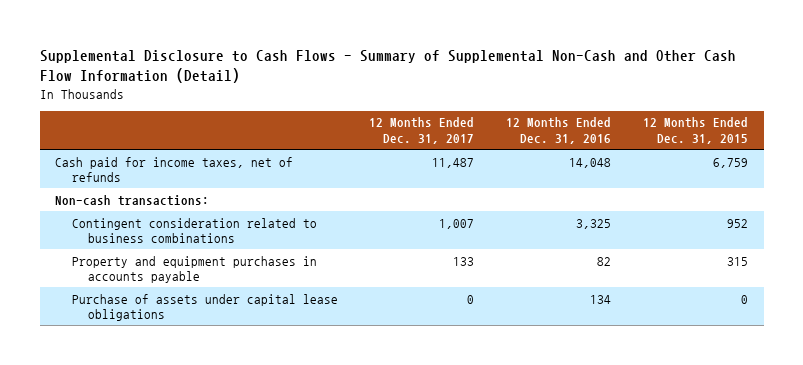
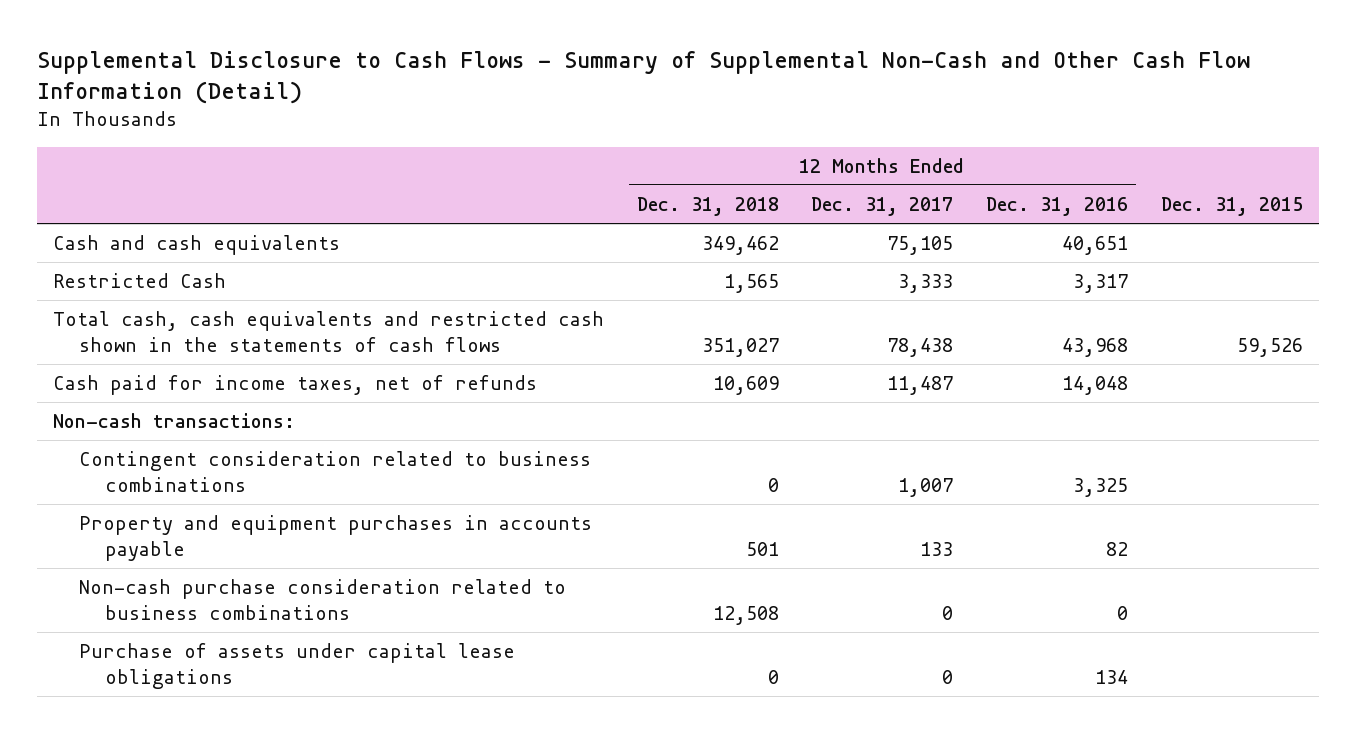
[642,117,748,144] 12 Months Ended Dec. 31, 2015 -> none
none -> [636,197,779,217] Dec. 31, 2018
none -> [1160,197,1303,217] Dec. 31, 2015
none -> [53,235,341,256] Cash and cash equivalents
none -> [53,273,227,289] Restricted Cash
none -> [53,311,605,352] Total cash, cash equivalents and restricted cash shown in the statements of cash flows
none -> [79,579,567,620] Non-cash purchase consideration related to business combinations

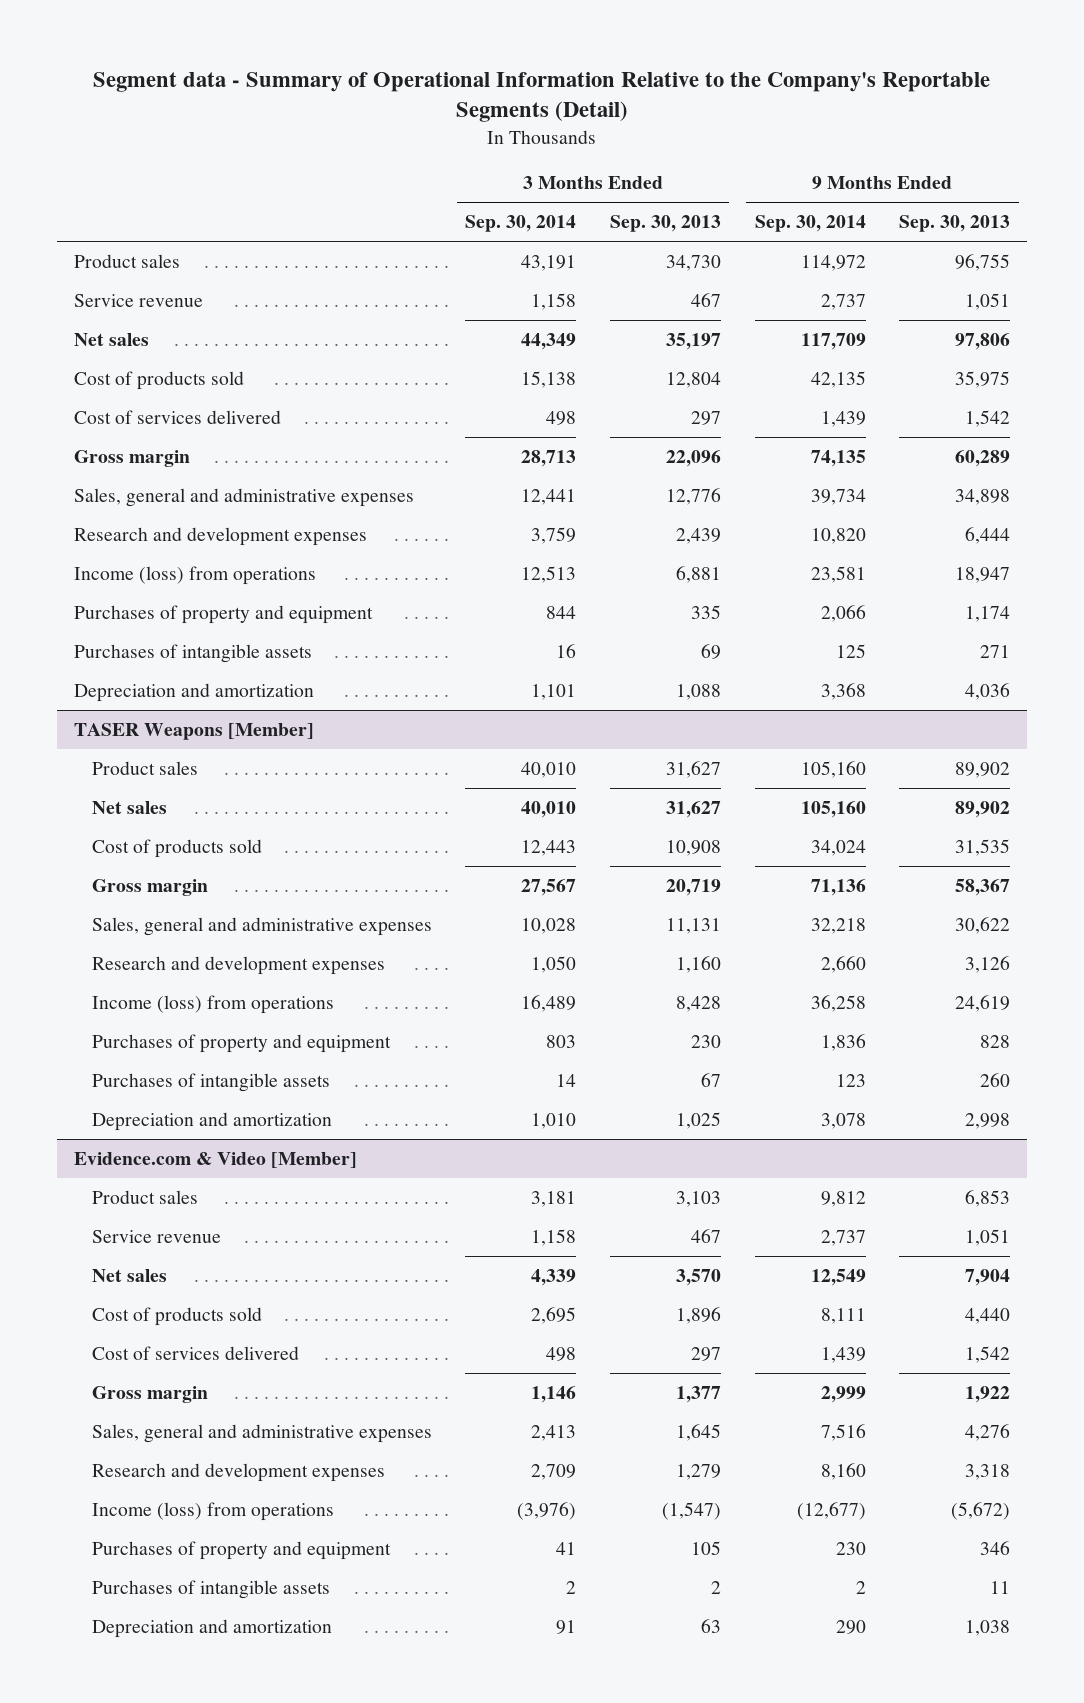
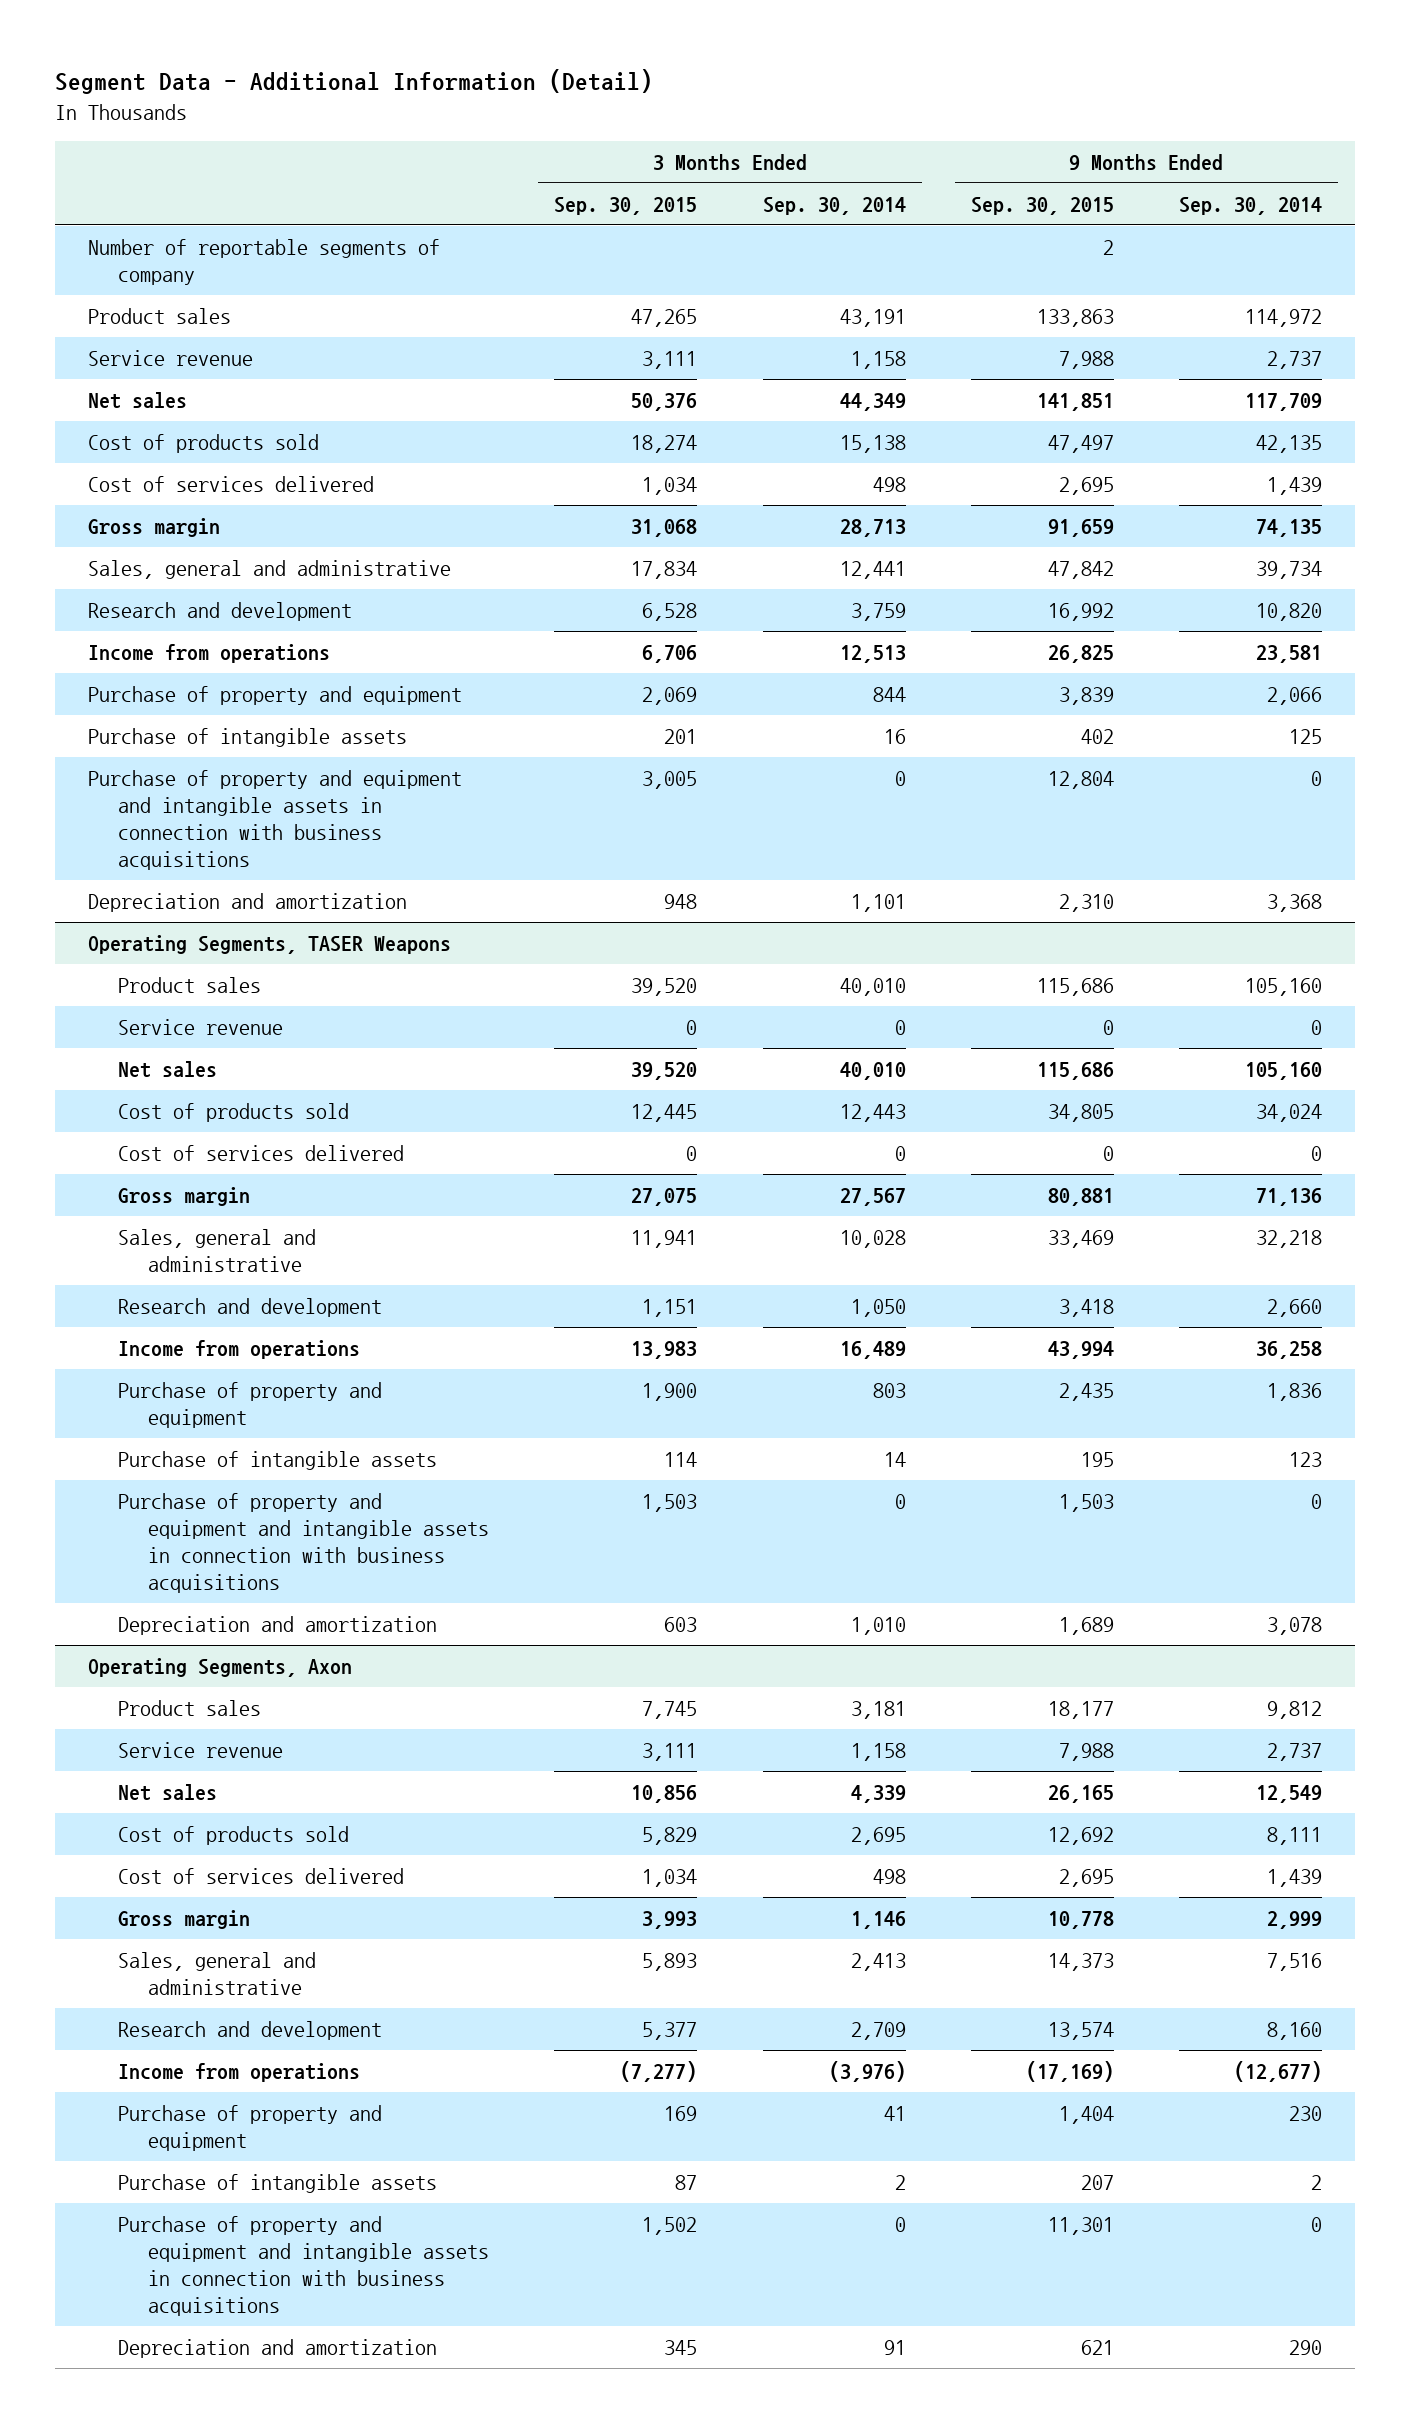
[92,72,990,123] Segment data - Summary of Operational Information Relative to the Company's Reportable Segments (Detail) -> [55,69,654,95] Segment Data - Additional Information (Detail)
[610,215,722,233] Sep. 30, 2013 -> none
[899,215,1011,233] Sep. 30, 2013 -> none
none -> [554,196,698,215] Sep. 30, 2015
none -> [970,196,1114,215] Sep. 30, 2015
none -> [87,239,440,286] Number of reportable segments of company
[73,487,414,507] Sales, general and administrative expenses -> [87,560,451,580] Sales, general and administrative
[73,526,367,546] Research and development expenses -> [87,602,352,622] Research and development
[73,565,316,585] Income (loss) from operations -> [87,644,330,664] Income from operations
[73,604,373,624] Purchases of property and equipment -> [87,686,462,706] Purchase of property and equipment
[73,643,312,663] Purchases of intangible assets -> [87,728,407,748] Purchase of intangible assets
none -> [87,770,462,871] Purchase of property and equipment and intangible assets in connection with business acquisitions
[73,722,314,740] TASER Weapons [Member] -> none
none -> [87,935,451,955] Operating Segments, TASER Weapons
none -> [117,1019,283,1036] Service revenue
none -> [117,1145,404,1162] Cost of services delivered
[91,916,432,936] Sales, general and administrative expenses -> [117,1229,316,1273] Sales, general and administrative
[91,955,385,975] Research and development expenses -> [117,1298,382,1318] Research and development
[91,994,334,1014] Income (loss) from operations -> [117,1340,360,1360] Income from operations
[91,1033,391,1053] Purchases of property and equipment -> [117,1382,382,1429] Purchase of property and equipment
[91,1072,330,1092] Purchases of intangible assets -> [117,1451,437,1471] Purchase of intangible assets
none -> [117,1493,489,1594] Purchase of property and equipment and intangible assets in connection with business acquisitions
[73,1151,357,1168] Evidence.com & Video [Member] -> none
none -> [87,1658,352,1678] Operating Segments, Axon
[91,1423,432,1443] Sales, general and administrative expenses -> [117,1952,316,1996] Sales, general and administrative
[91,1462,385,1482] Research and development expenses -> [117,2021,382,2041] Research and development
[91,1501,334,1521] Income (loss) from operations -> [117,2063,360,2083] Income from operations
[91,1540,391,1560] Purchases of property and equipment -> [117,2105,382,2152] Purchase of property and equipment
[91,1579,330,1599] Purchases of intangible assets -> [117,2174,437,2194] Purchase of intangible assets
none -> [117,2216,489,2317] Purchase of property and equipment and intangible assets in connection with business acquisitions

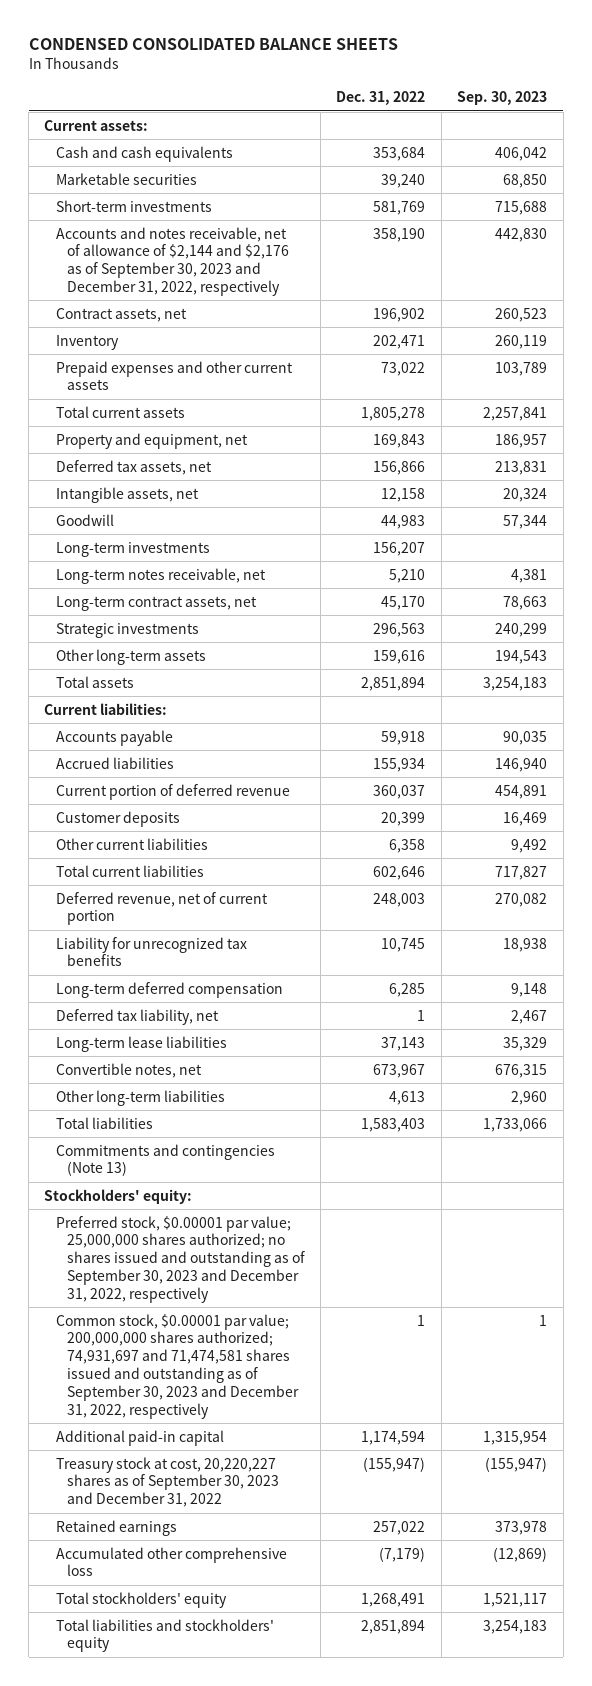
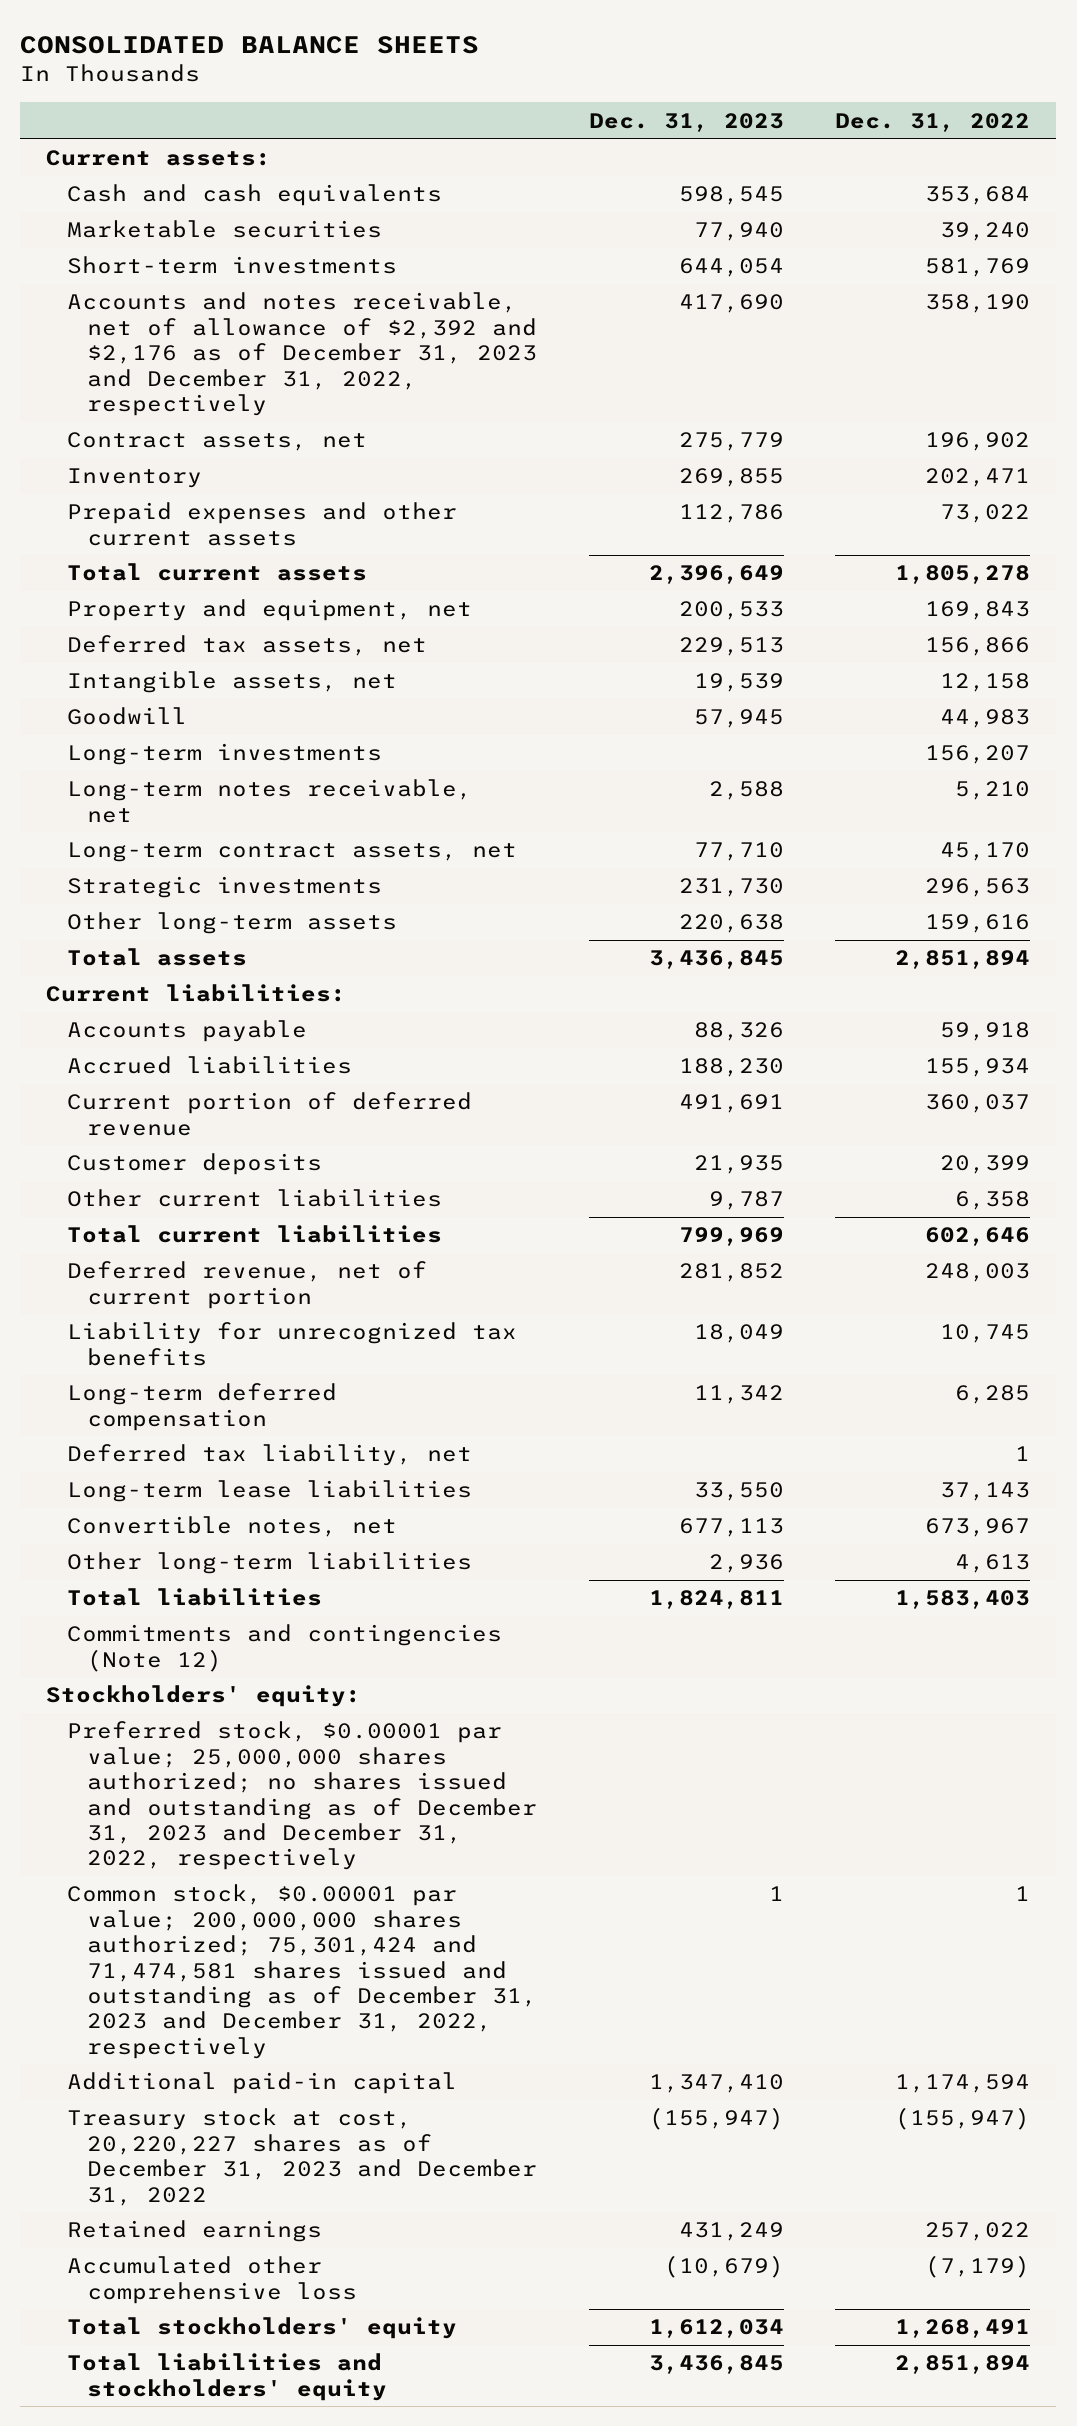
[28,38,398,51] CONDENSED CONSOLIDATED BALANCE SHEETS -> [20,36,480,55] CONSOLIDATED BALANCE SHEETS
[457,91,548,106] Sep. 30, 2023 -> none
none -> [588,112,784,132] Dec. 31, 2023
[55,226,289,297] Accounts and notes receivable, net of allowance of $2,144 and $2,176 as of September 30, 2023 and December 31, 2022, respectively -> [66,292,538,416] Accounts and notes receivable, net of allowance of $2,392 and $2,176 as of December 31, 2023 and December 31, 2022, respectively
[55,1143,275,1177] Commitments and contingencies (Note 13) -> [66,1624,502,1672] Commitments and contingencies (Note 12)
[55,1215,305,1303] Preferred stock, $0.00001 par value; 25,000,000 shares authorized; no shares issued and outstanding as of September 30, 2023 and December 31, 2022, respectively -> [66,1721,538,1871] Preferred stock, $0.00001 par value; 25,000,000 shares authorized; no shares issued and outstanding as of December 31, 2023 and December 31, 2022, respectively
[55,1313,299,1419] Common stock, $0.00001 par value; 200,000,000 shares authorized; 74,931,697 and 71,474,581 shares issued and outstanding as of September 30, 2023 and December 31, 2022, respectively -> [66,1884,538,2059] Common stock, $0.00001 par value; 200,000,000 shares authorized; 75,301,424 and 71,474,581 shares issued and outstanding as of December 31, 2023 and December 31, 2022, respectively
[55,1456,279,1508] Treasury stock at cost, 20,220,227 shares as of September 30, 2023 and December 31, 2022 -> [66,2108,538,2206] Treasury stock at cost, 20,220,227 shares as of December 31, 2023 and December 31, 2022

